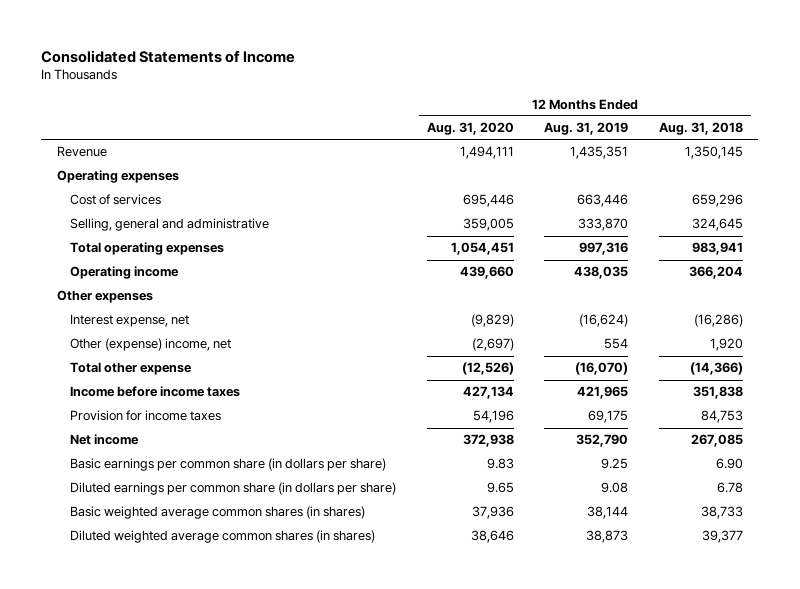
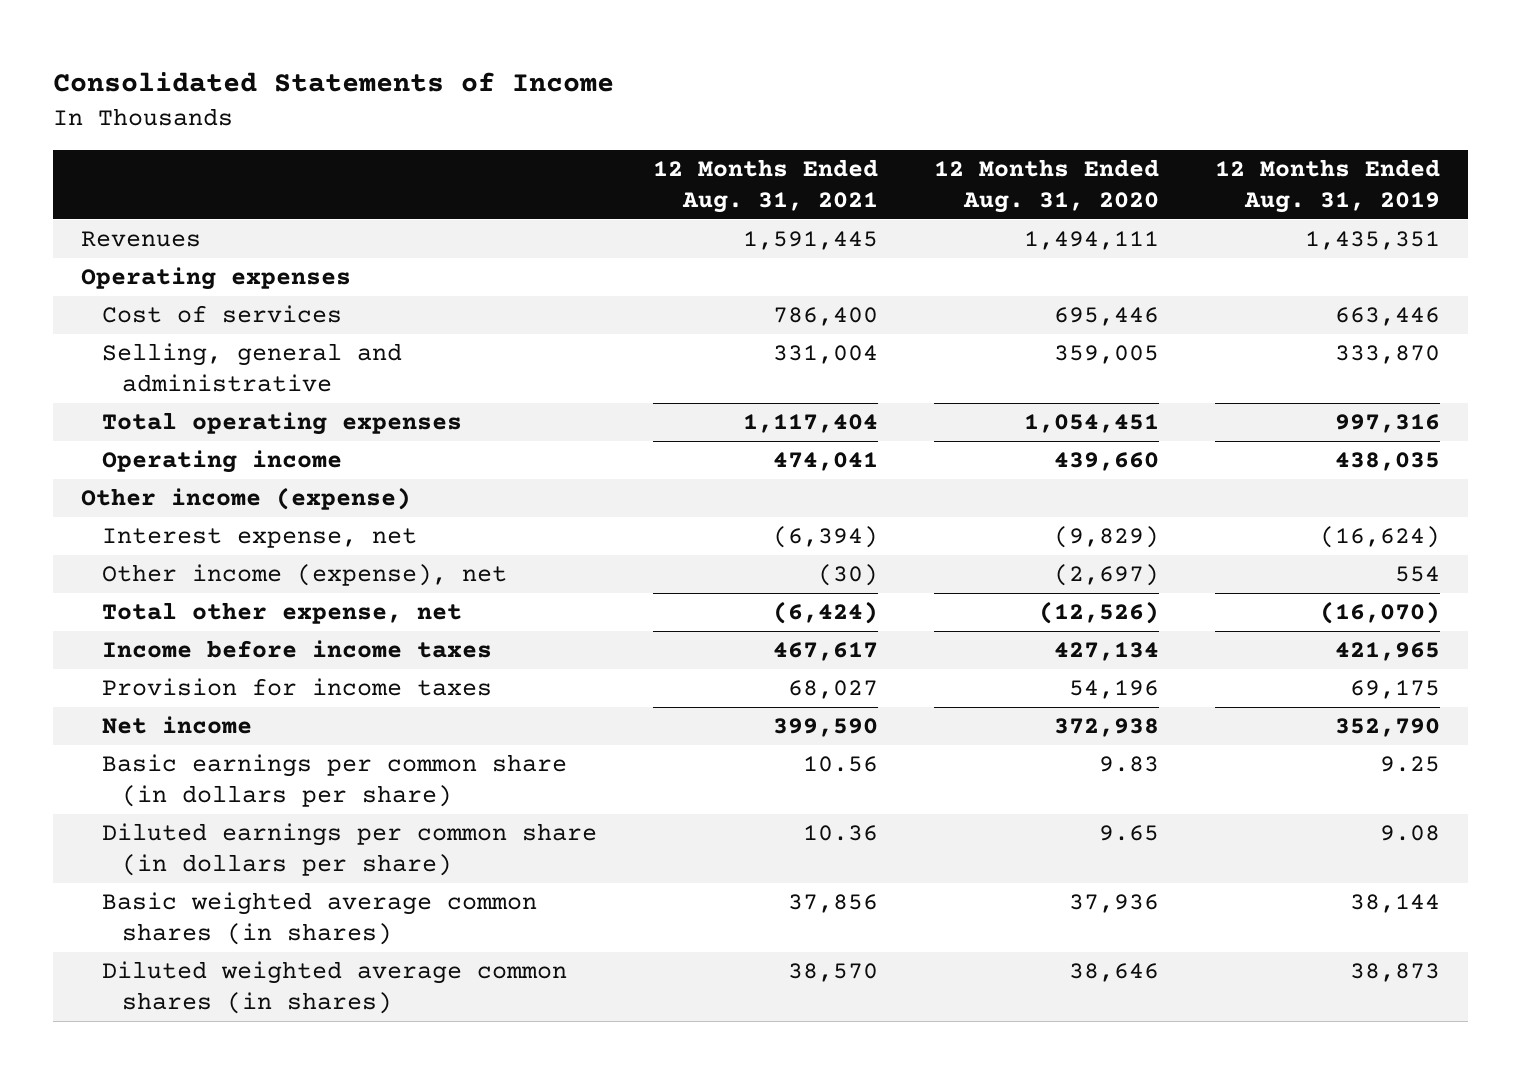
[658,122,743,136] Aug. 31, 2018 -> none
none -> [652,159,878,214] 12 Months Ended Aug. 31, 2021
[56,146,107,158] Revenue -> [80,231,201,248] Revenues
[56,290,153,304] Other expenses -> [80,487,411,511] Other income (expense)
[70,338,232,352] Other (expense) income, net -> [101,564,507,587] Other income (expense), net
[70,362,193,376] Total other expense -> [101,602,462,625] Total other expense, net

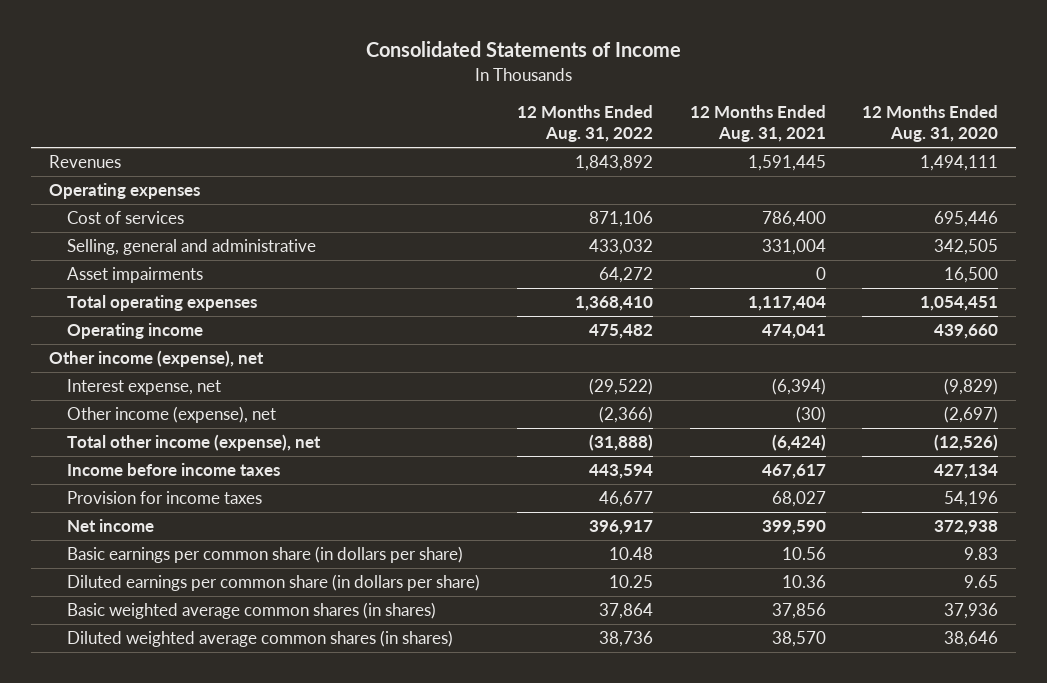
[1214,159,1440,214] 12 Months Ended Aug. 31, 2019 -> none
none -> [516,104,653,143] 12 Months Ended Aug. 31, 2022
[1053,345,1159,365] 359,005 -> [934,239,999,256] 342,505
none -> [67,267,204,284] Asset impairments
[80,487,411,511] Other income (expense) -> [49,350,265,368] Other income (expense), net
[101,602,462,625] Total other expense, net -> [67,434,322,452] Total other income (expense), net

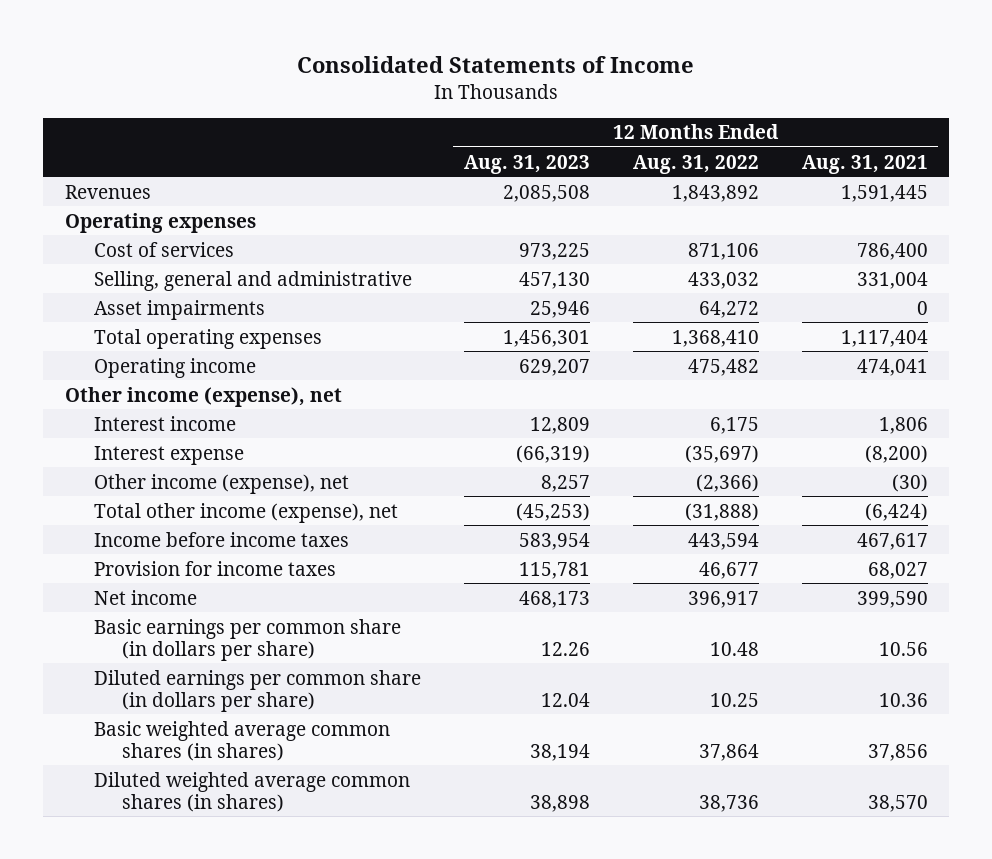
[862,104,999,143] 12 Months Ended Aug. 31, 2020 -> none
none -> [463,154,590,174] Aug. 31, 2023
none -> [93,415,236,431] Interest income
[67,379,222,396] Interest expense, net -> [93,445,244,465] Interest expense
[588,378,653,396] (29,522) -> [684,444,759,463] (35,697)
[771,378,826,396] (6,394) -> [864,444,928,463] (8,200)

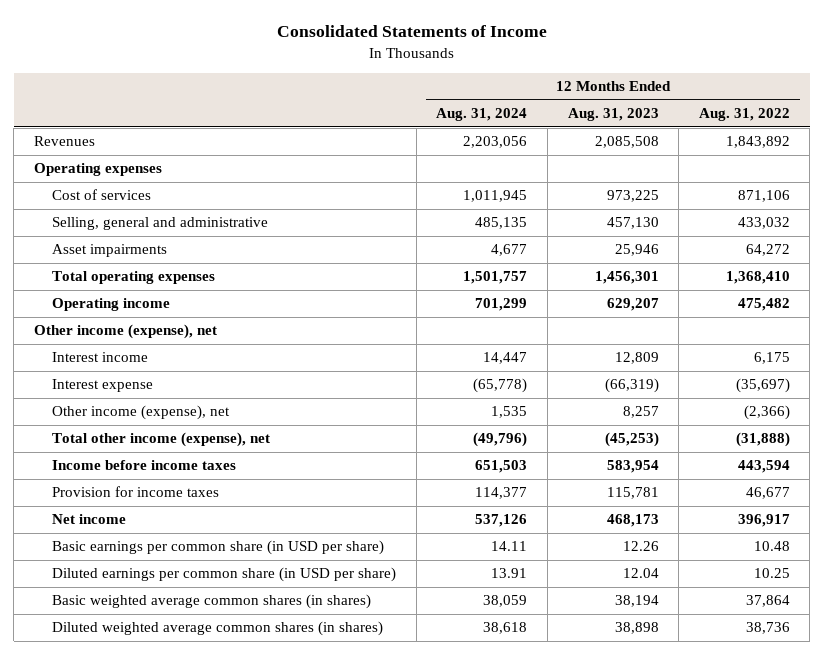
[801,154,928,174] Aug. 31, 2021 -> none
none -> [436,108,528,122] Aug. 31, 2024
[93,618,401,661] Basic earnings per common share (in dollars per share) -> [52,540,385,556] Basic earnings per common share (in USD per share)
[93,669,421,712] Diluted earnings per common share (in dollars per share) -> [52,567,397,583] Diluted earnings per common share (in USD per share)

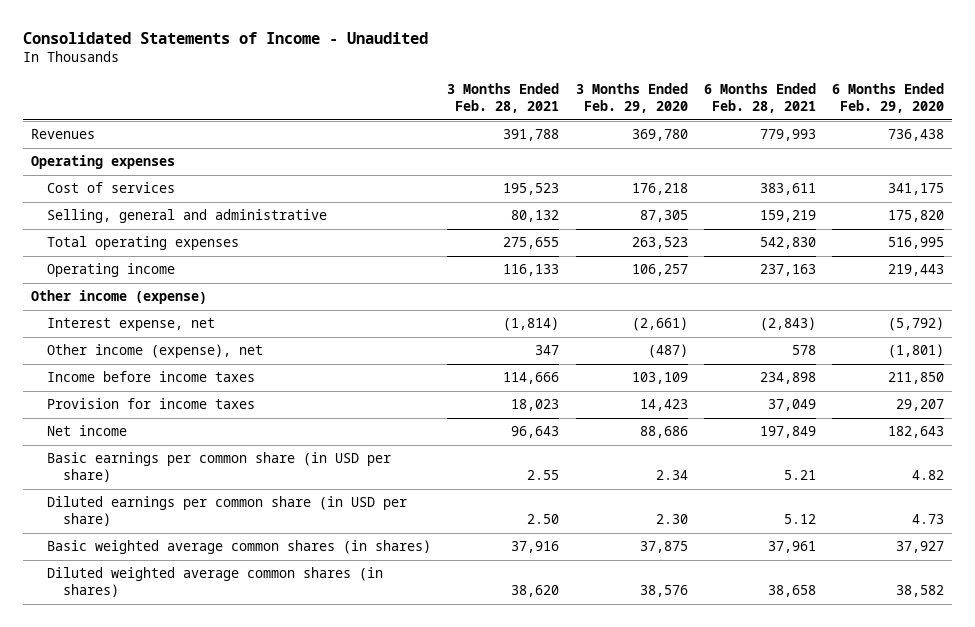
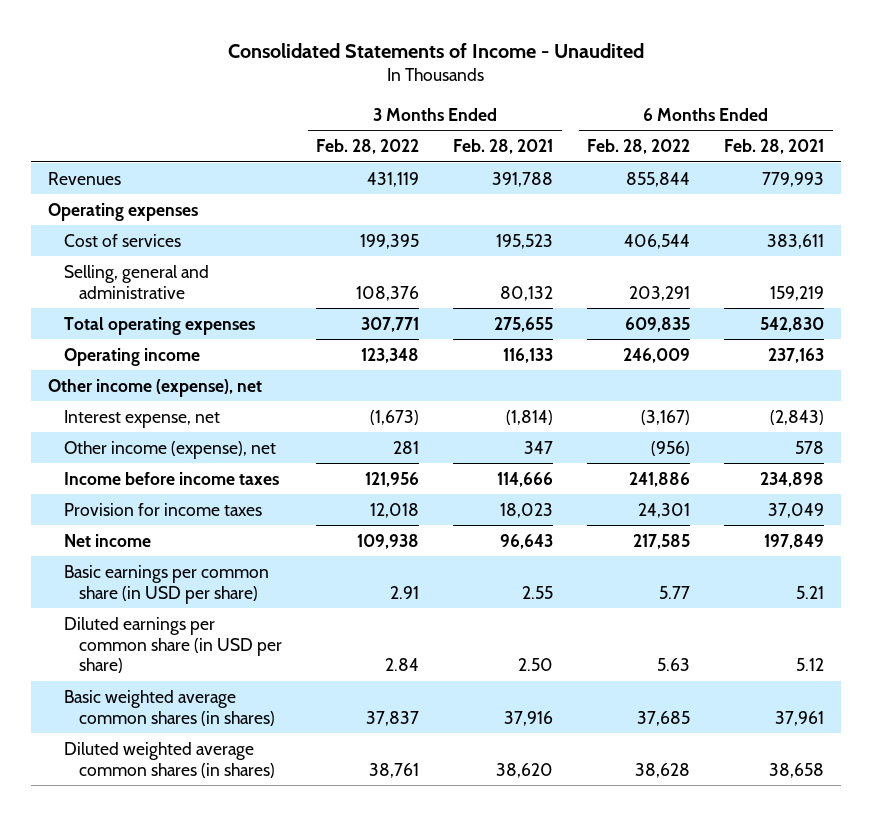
[575,83,688,114] 3 Months Ended Feb. 29, 2020 -> none
[832,83,945,114] 6 Months Ended Feb. 29, 2020 -> none
none -> [316,138,420,154] Feb. 28, 2022
none -> [587,138,691,154] Feb. 28, 2022
[31,290,208,305] Other income (expense) -> [47,378,262,397] Other income (expense), net

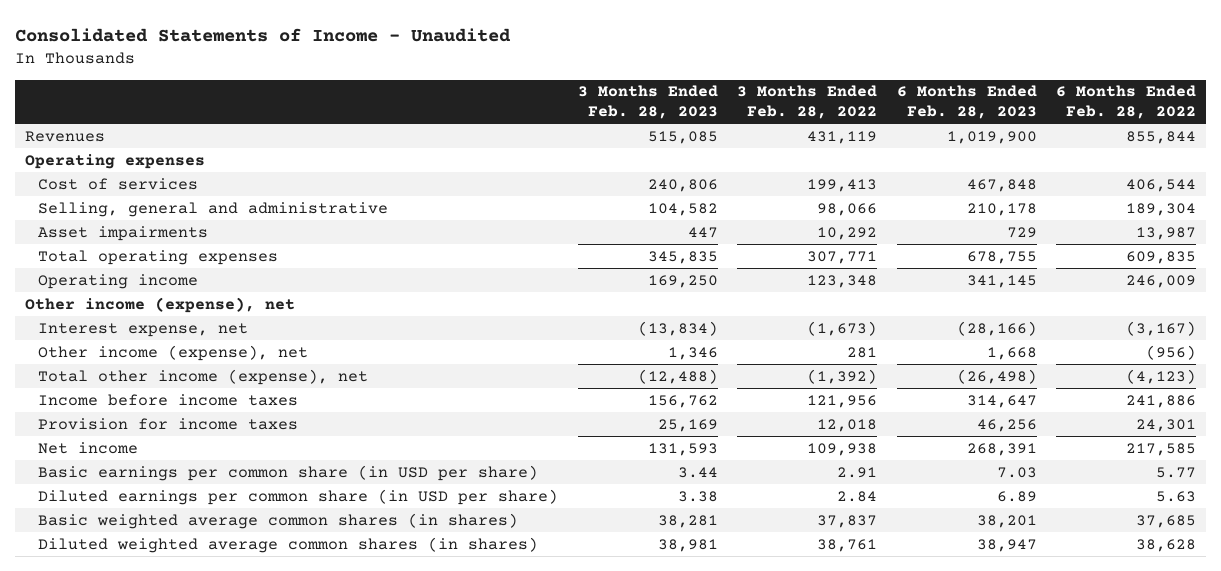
[453,138,554,154] Feb. 28, 2021 -> none
[724,138,825,154] Feb. 28, 2021 -> none
none -> [577,85,718,120] 3 Months Ended Feb. 28, 2023
none -> [896,85,1037,120] 6 Months Ended Feb. 28, 2023
[360,233,420,249] 199,395 -> [807,178,878,192] 199,413
[356,285,420,301] 108,376 -> [817,202,878,216] 98,066
[629,285,691,301] 203,291 -> [1126,202,1197,216] 189,304
none -> [38,225,209,241] Asset impairments
none -> [38,368,369,385] Total other income (expense), net

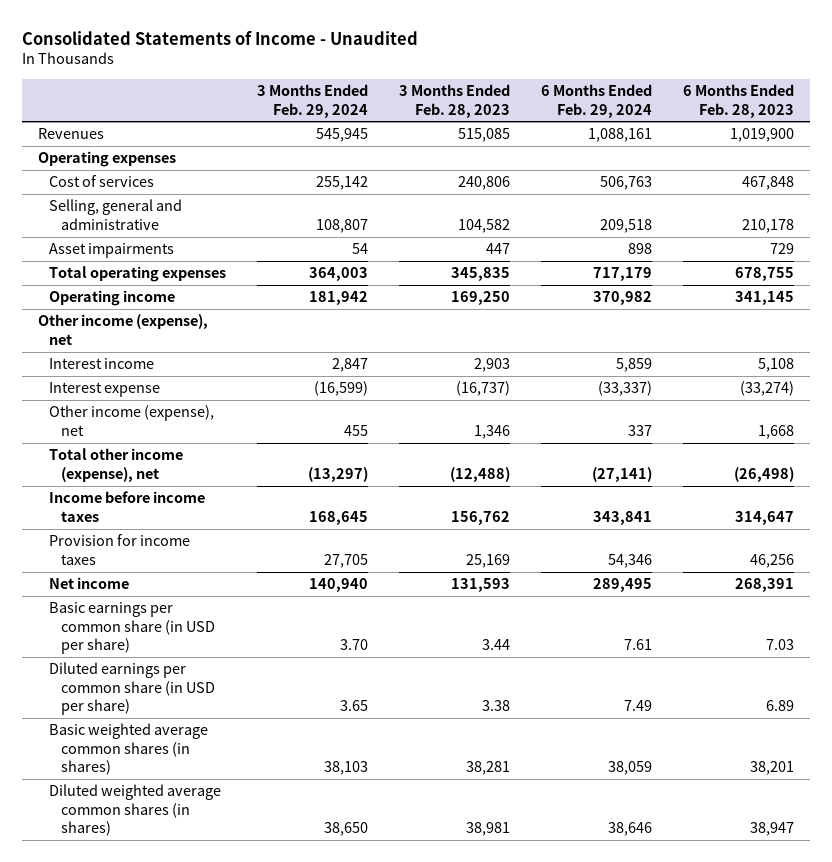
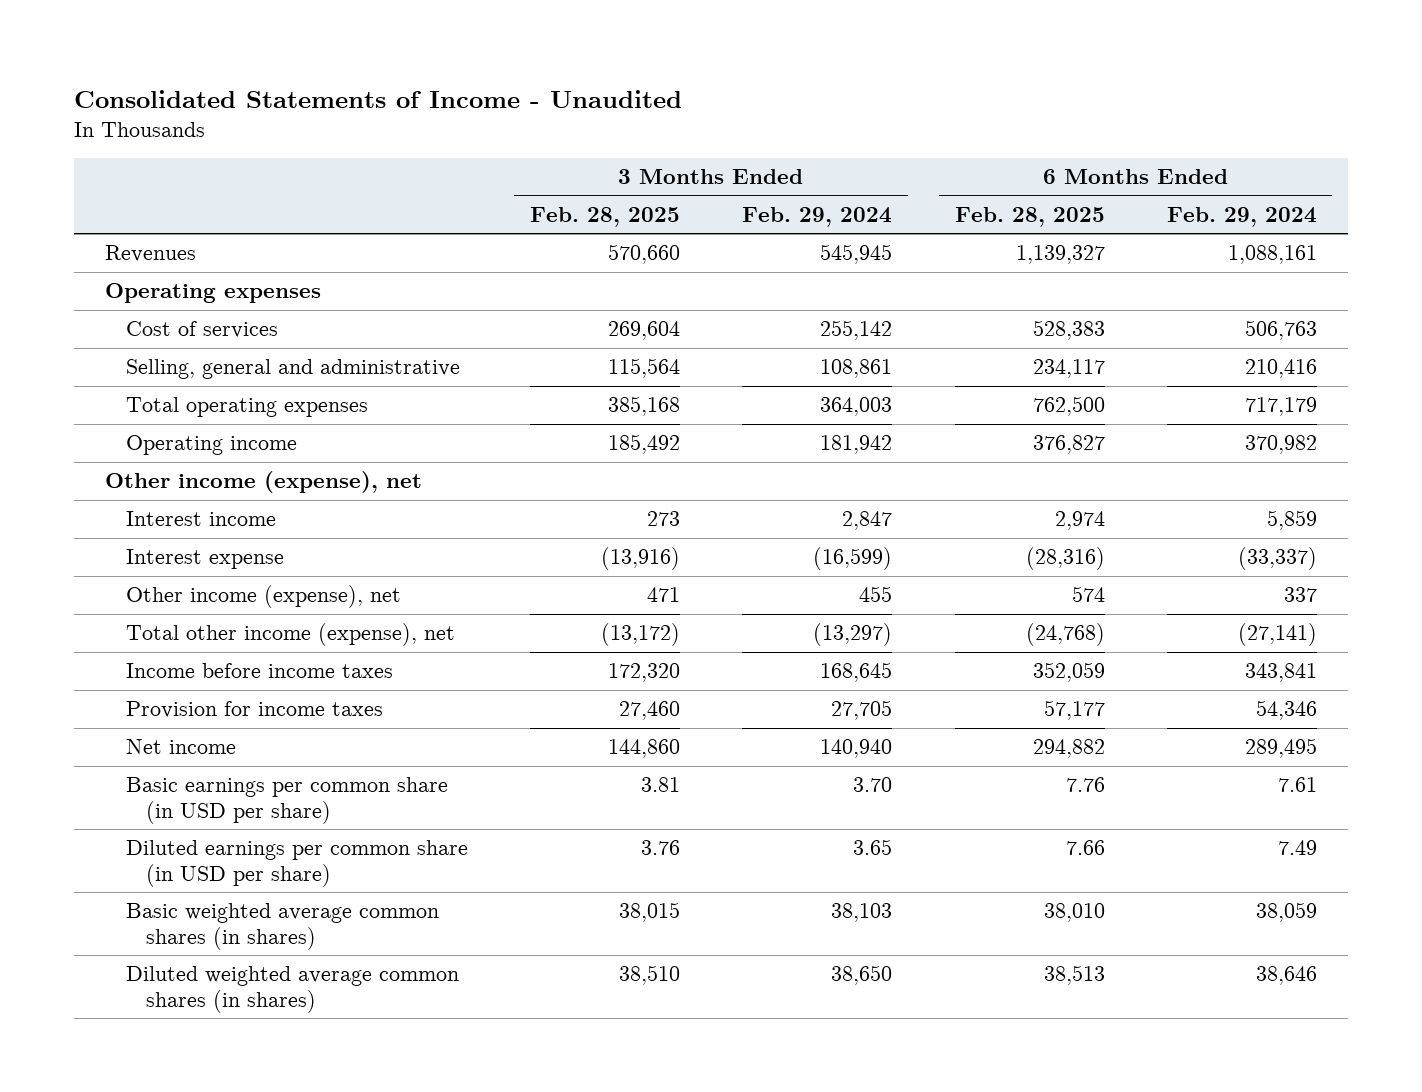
[399,84,511,118] 3 Months Ended Feb. 28, 2023 -> none
[683,84,795,118] 6 Months Ended Feb. 28, 2023 -> none
none -> [530,206,681,227] Feb. 28, 2025
none -> [954,206,1105,227] Feb. 28, 2025
[49,243,175,259] Asset impairments -> none
[316,218,369,233] 108,807 -> [820,359,893,379] 108,861
[600,218,653,233] 209,518 -> [1244,359,1317,379] 210,416

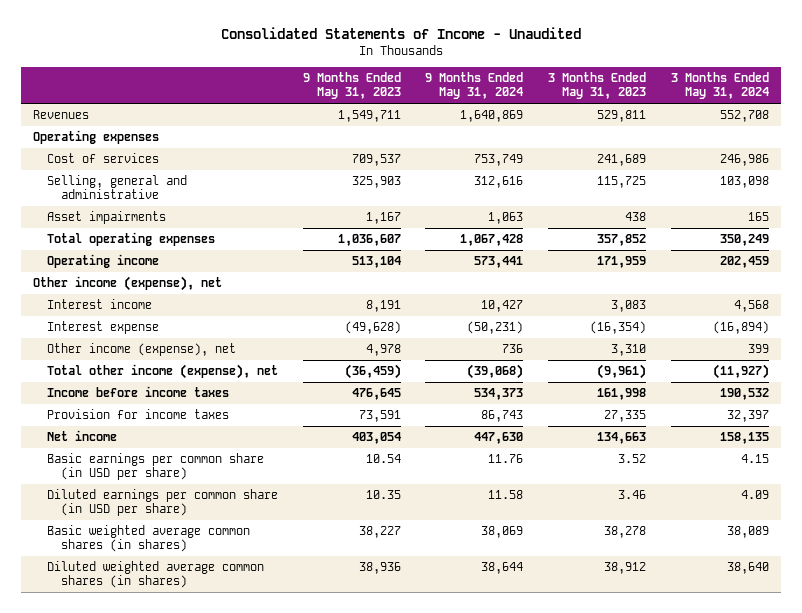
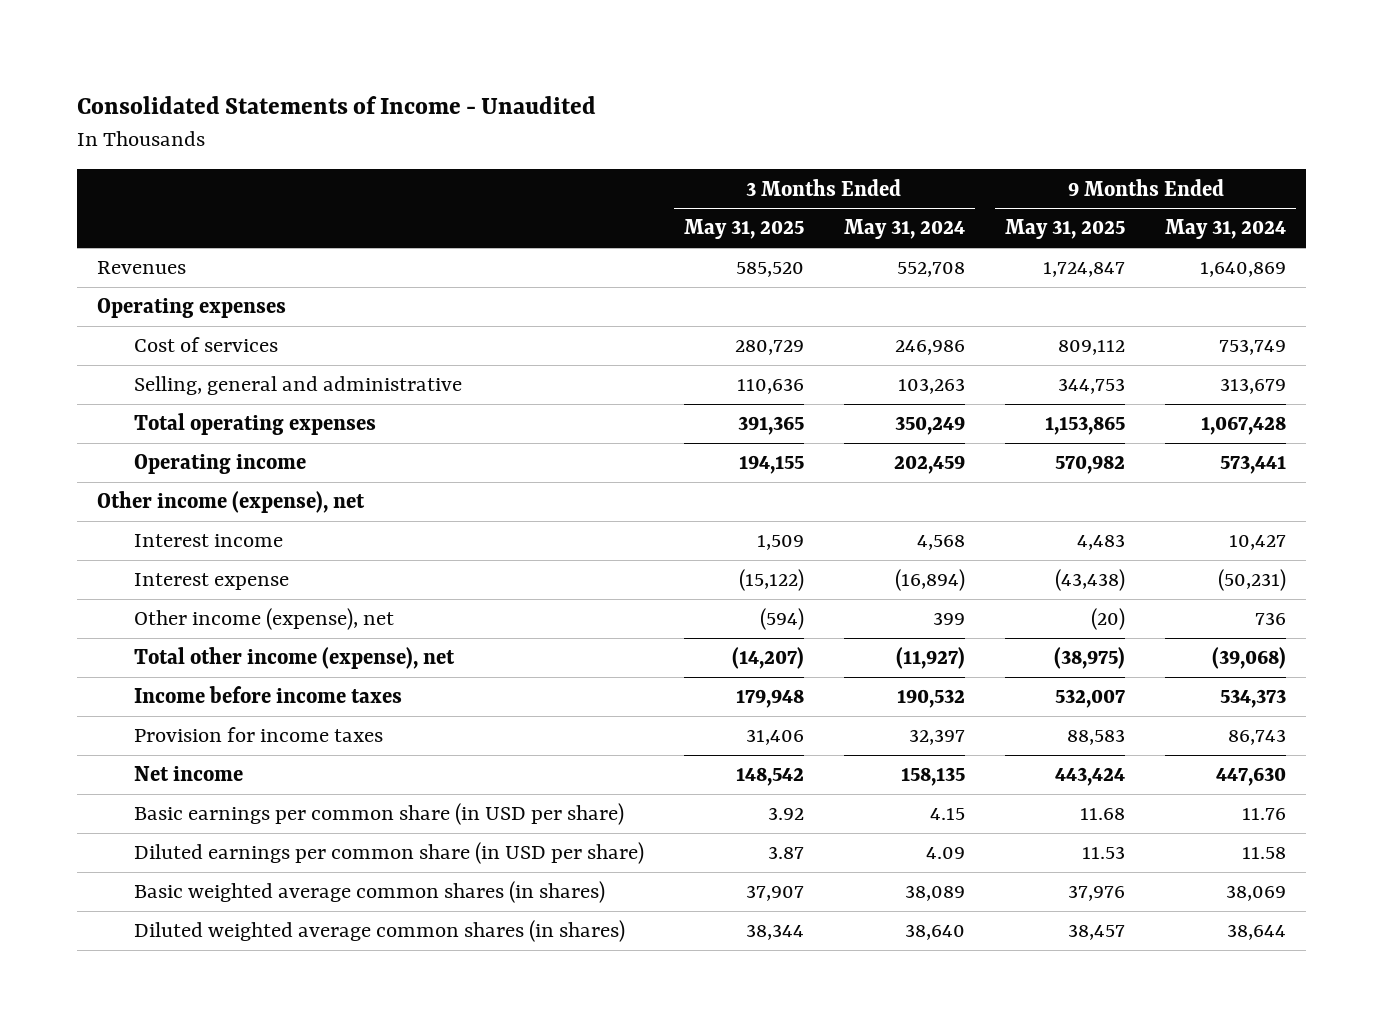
[302,72,401,100] 9 Months Ended May 31, 2023 -> none
[547,72,646,100] 3 Months Ended May 31, 2023 -> none
none -> [683,219,804,240] May 31, 2025
none -> [1004,219,1125,240] May 31, 2025
[47,211,167,225] Asset impairments -> none
[474,176,524,189] 312,616 -> [1220,378,1287,395] 313,679
[719,176,769,189] 103,098 -> [897,378,965,395] 103,263

